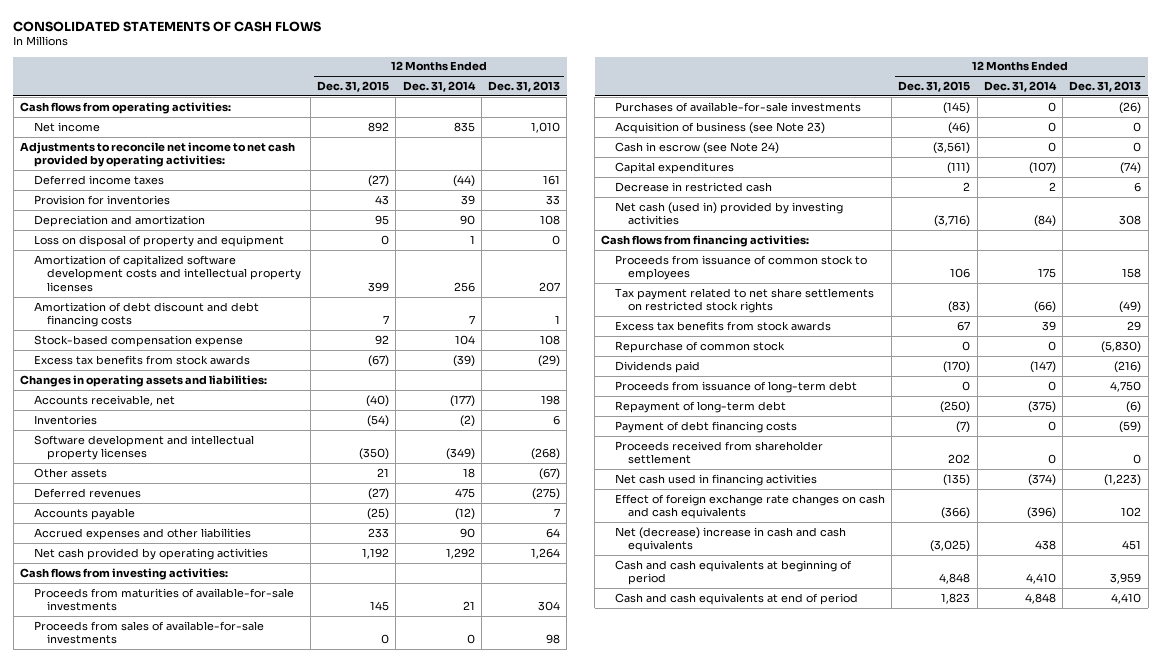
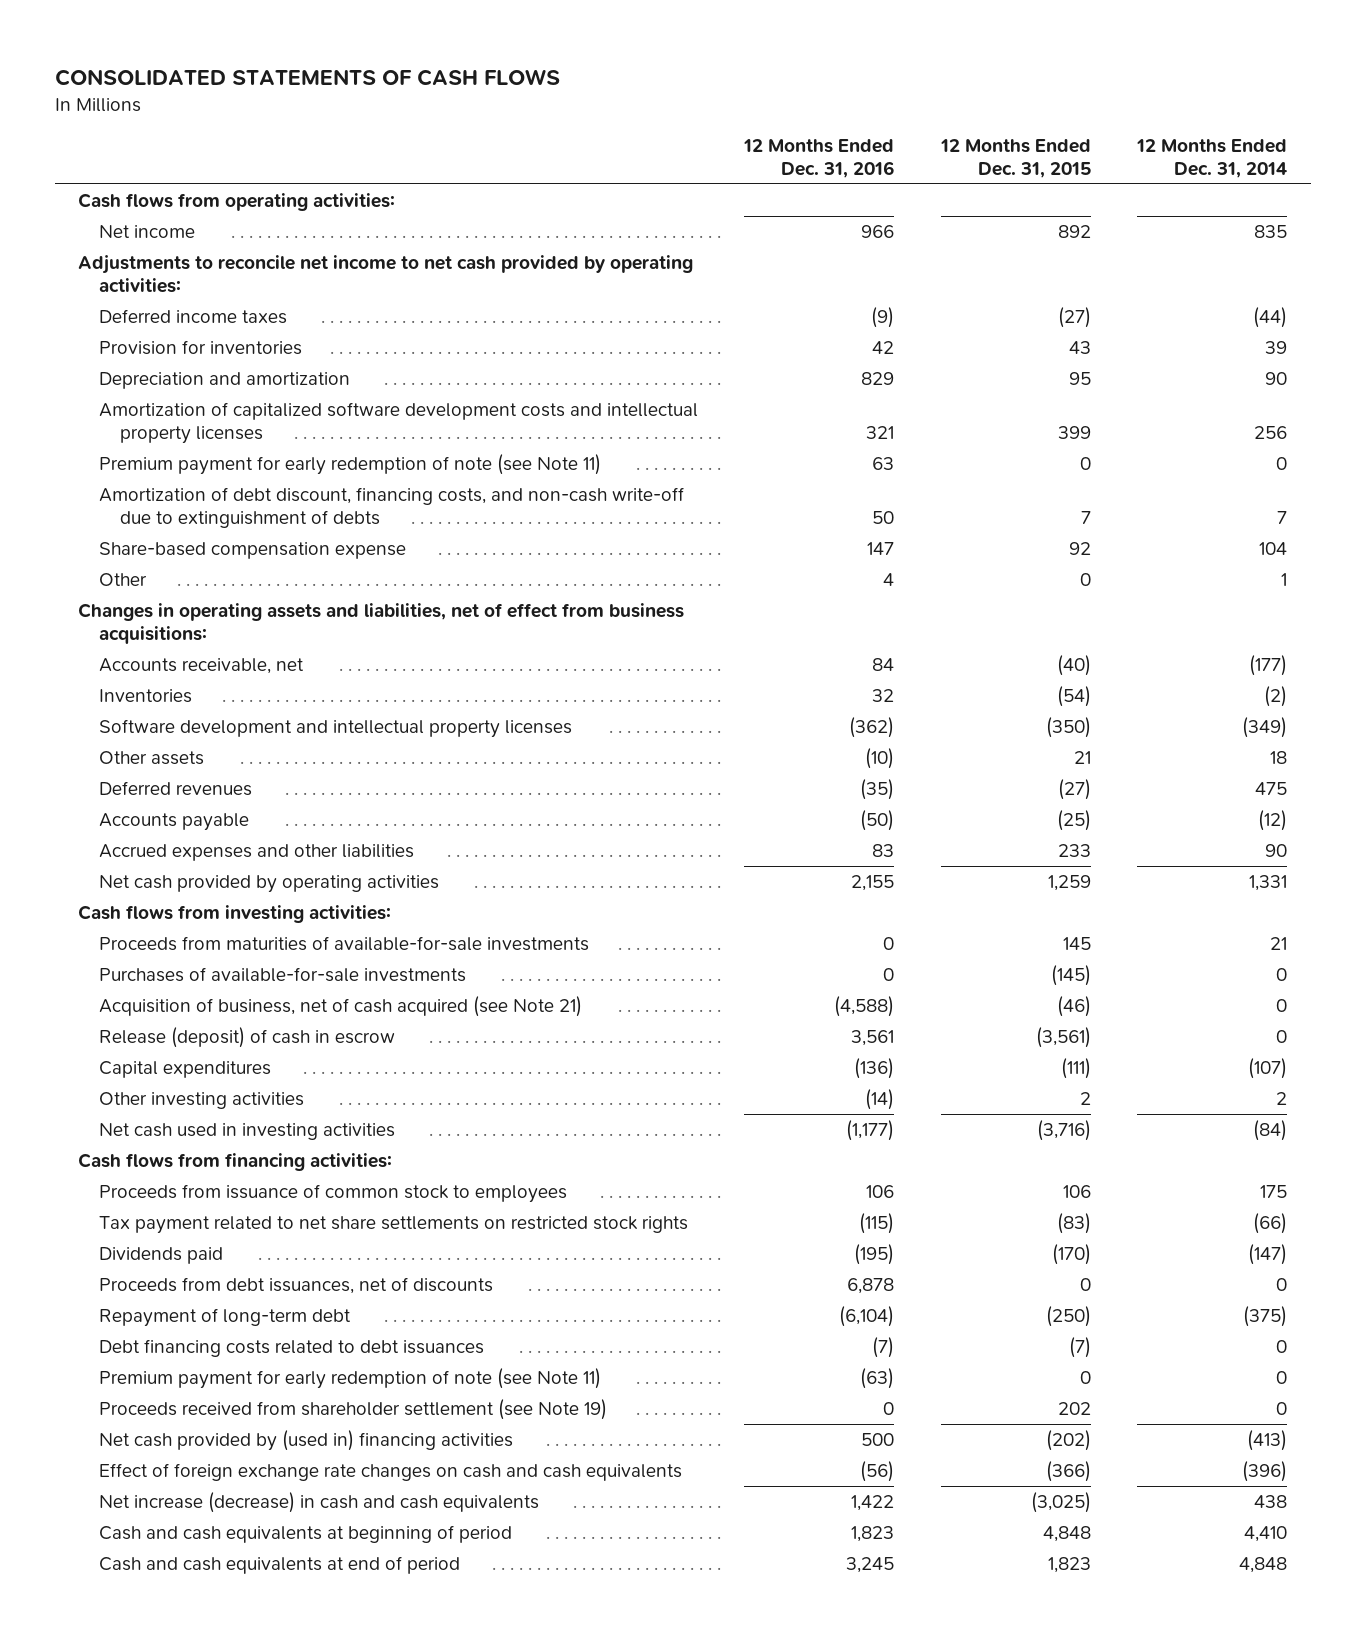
[488,80,561,92] Dec. 31, 2013 -> none
none -> [743,139,895,178] 12 Months Ended Dec. 31, 2016
[33,234,284,247] Loss on disposal of property and equipment -> none
[33,354,250,365] Excess tax benefits from stock awards -> none
none -> [98,454,601,476] Premium payment for early redemption of note (see Note 11)
[33,301,259,328] Amortization of debt discount and debt financing costs -> [98,487,684,528] Amortization of debt discount, financing costs, and non-cash write-off due to extinguishment of debts
[33,334,243,347] Stock-based compensation expense -> [98,542,406,560] Share-based compensation expense
none -> [98,573,147,587] Other
[20,374,268,387] Changes in operating assets and liabilities: -> [78,603,685,644] Changes in operating assets and liabilities, net of effect from business acquisitions:
[362,547,390,559] 1,192 -> [1047,875,1091,892] 1,259
[445,547,475,559] 1,292 -> [1249,875,1288,892] 1,331
[33,620,264,645] Proceeds from sales of available-for-sale investments -> none
[614,121,825,134] Acquisition of business (see Note 23) -> [98,996,582,1018] Acquisition of business, net of cash acquired (see Note 21)
[614,141,779,154] Cash in escrow (see Note 24) -> [98,1027,395,1049] Release (deposit) of cash in escrow
[614,181,772,192] Decrease in restricted cash -> none
none -> [98,1092,304,1110] Other investing activities
[614,201,843,226] Net cash (used in) provided by investing activities -> [98,1123,395,1141] Net cash used in investing activities
[614,320,831,331] Excess tax benefits from stock awards -> none
[614,340,785,353] Repurchase of common stock -> none
[614,380,857,393] Proceeds from issuance of long-term debt -> [98,1277,493,1295] Proceeds from debt issuances, net of discounts
[614,420,797,433] Payment of debt financing costs -> [98,1339,484,1358] Debt financing costs related to debt issuances
none -> [98,1368,601,1390] Premium payment for early redemption of note (see Note 11)
[614,440,823,465] Proceeds received from shareholder settlement -> [98,1399,607,1421] Proceeds received from shareholder settlement (see Note 19)
[614,473,817,486] Net cash used in financing activities -> [98,1430,513,1452] Net cash provided by (used in) financing activities
[943,473,971,486] (135) -> [1045,1430,1091,1452] (202)
[1027,473,1056,486] (374) -> [1247,1430,1288,1452] (413)
[614,526,846,553] Net (decrease) increase in cash and cash equivalents -> [98,1492,539,1514] Net increase (decrease) in cash and cash equivalents

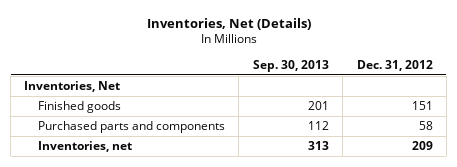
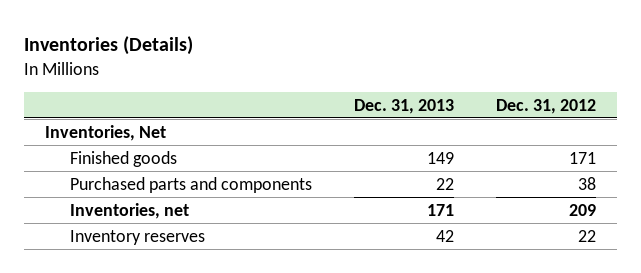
[146,18,311,31] Inventories, Net (Details) -> [23,36,193,56] Inventories (Details)
[252,59,329,72] Sep. 30, 2013 -> none
none -> [354,98,455,114] Dec. 31, 2013
[411,101,433,111] 151 -> [568,151,596,164] 171
[418,121,433,131] 58 -> [577,176,596,190] 38
none -> [70,229,206,245] Inventory reserves

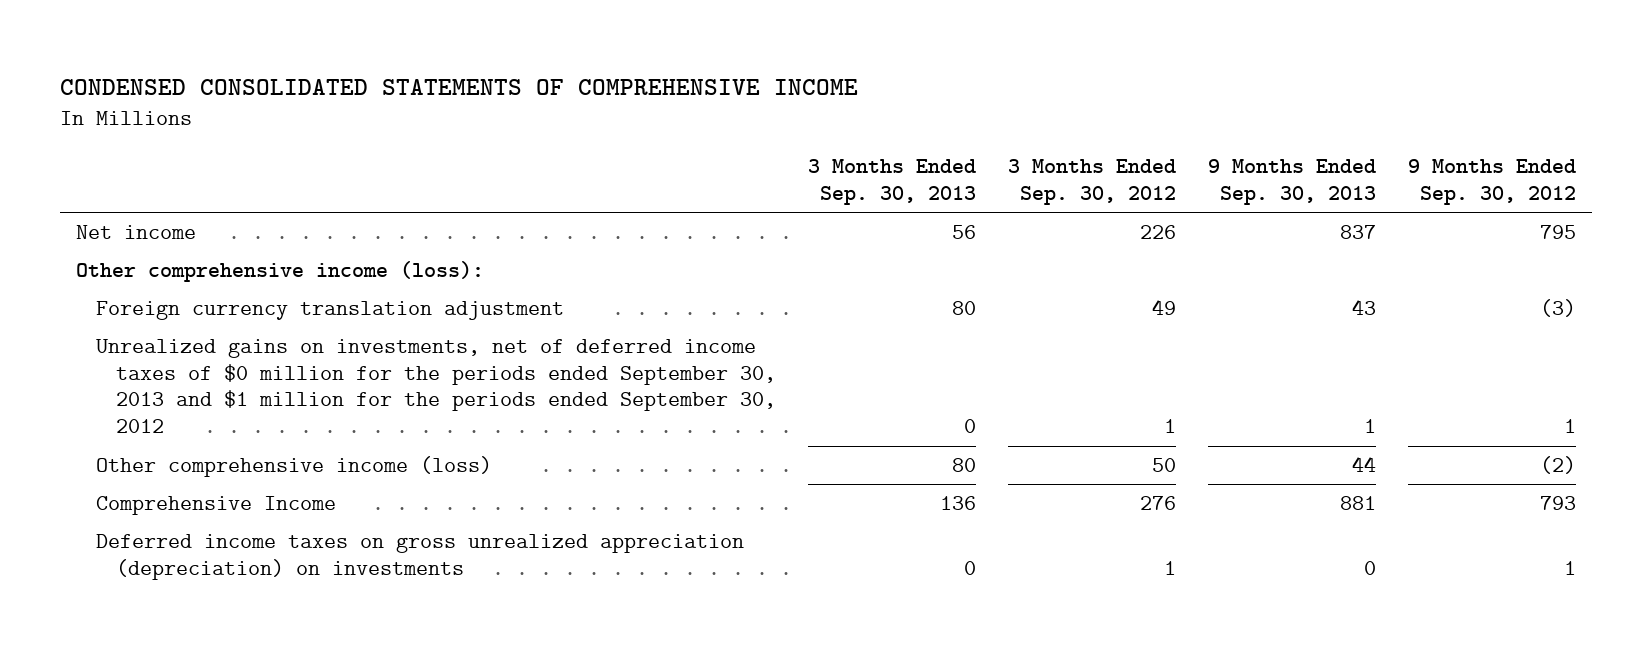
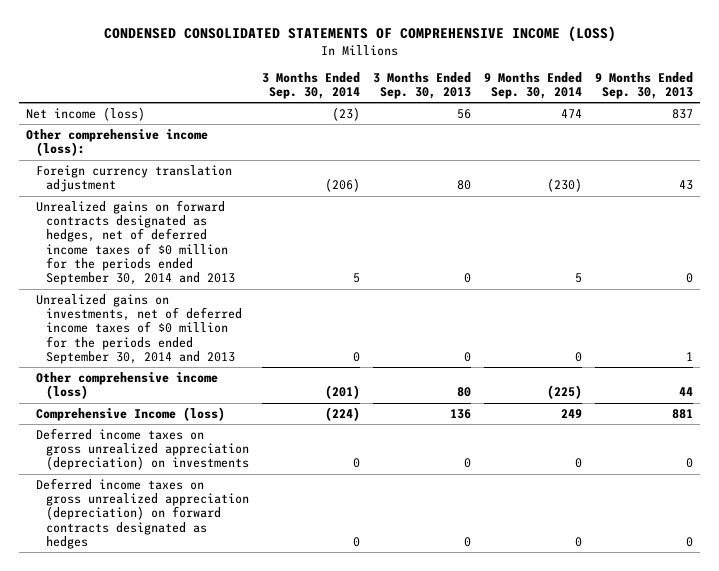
[59,78,858,95] CONDENSED CONSOLIDATED STATEMENTS OF COMPREHENSIVE INCOME -> [103,26,616,43] CONDENSED CONSOLIDATED STATEMENTS OF COMPREHENSIVE INCOME (LOSS)
[1007,159,1176,205] 3 Months Ended Sep. 30, 2012 -> none
[1408,159,1577,205] 9 Months Ended Sep. 30, 2012 -> none
none -> [262,71,361,100] 3 Months Ended Sep. 30, 2014
none -> [484,71,583,100] 9 Months Ended Sep. 30, 2014
[75,225,196,240] Net income -> [25,106,145,121] Net income (loss)
none -> [35,199,236,286] Unrealized gains on forward contracts designated as hedges, net of deferred income taxes of $0 million for the periods ended September 30, 2014 and 2013
[95,339,776,434] Unrealized gains on investments, net of deferred income taxes of $0 million for the periods ended September 30, 2013 and $1 million for the periods ended September 30, 2012 -> [35,293,243,365] Unrealized gains on investments, net of deferred income taxes of $0 million for the periods ended September 30, 2014 and 2013
[95,496,336,516] Comprehensive Income -> [35,406,225,421] Comprehensive Income (loss)
none -> [35,477,250,550] Deferred income taxes on gross unrealized appreciation (depreciation) on forward contracts designated as hedges

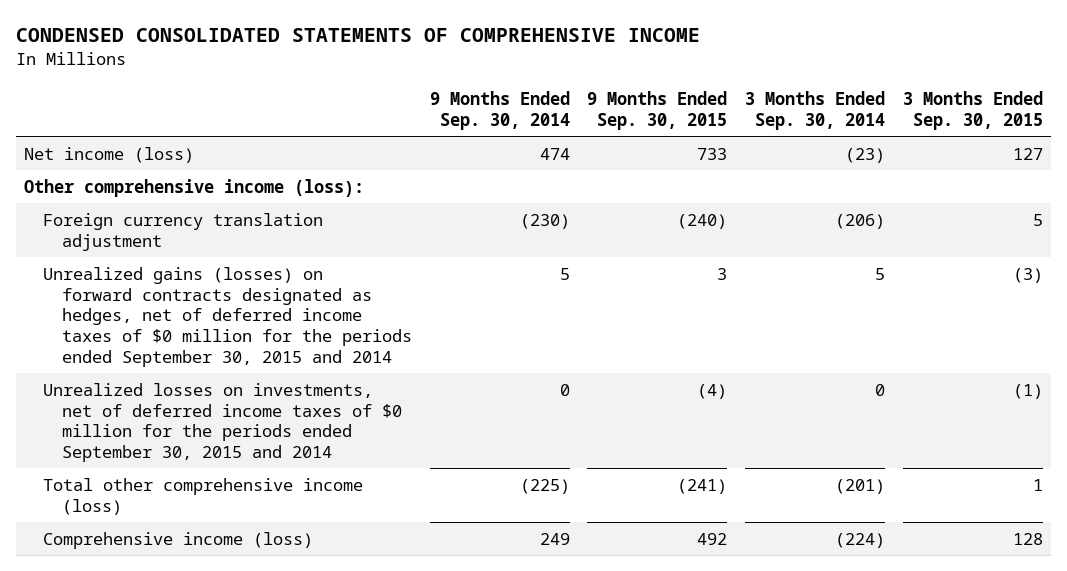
[103,26,616,43] CONDENSED CONSOLIDATED STATEMENTS OF COMPREHENSIVE INCOME (LOSS) -> [15,28,700,43] CONDENSED CONSOLIDATED STATEMENTS OF COMPREHENSIVE INCOME
[373,71,472,100] 3 Months Ended Sep. 30, 2013 -> none
[595,71,694,100] 9 Months Ended Sep. 30, 2013 -> none
none -> [587,91,728,131] 9 Months Ended Sep. 30, 2015
none -> [902,91,1043,131] 3 Months Ended Sep. 30, 2015
[35,427,250,471] Deferred income taxes on gross unrealized appreciation (depreciation) on investments -> none
[35,477,250,550] Deferred income taxes on gross unrealized appreciation (depreciation) on forward contracts designated as hedges -> none
[35,199,236,286] Unrealized gains on forward contracts designated as hedges, net of deferred income taxes of $0 million for the periods ended September 30, 2014 and 2013 -> [43,266,413,367] Unrealized gains (losses) on forward contracts designated as hedges, net of deferred income taxes of $0 million for the periods ended September 30, 2015 and 2014
[35,293,243,365] Unrealized gains on investments, net of deferred income taxes of $0 million for the periods ended September 30, 2014 and 2013 -> [43,382,403,463] Unrealized losses on investments, net of deferred income taxes of $0 million for the periods ended September 30, 2015 and 2014
[35,371,218,400] Other comprehensive income (loss) -> [43,477,364,515] Total other comprehensive income (loss)
[35,406,225,421] Comprehensive Income (loss) -> [43,531,314,549] Comprehensive income (loss)

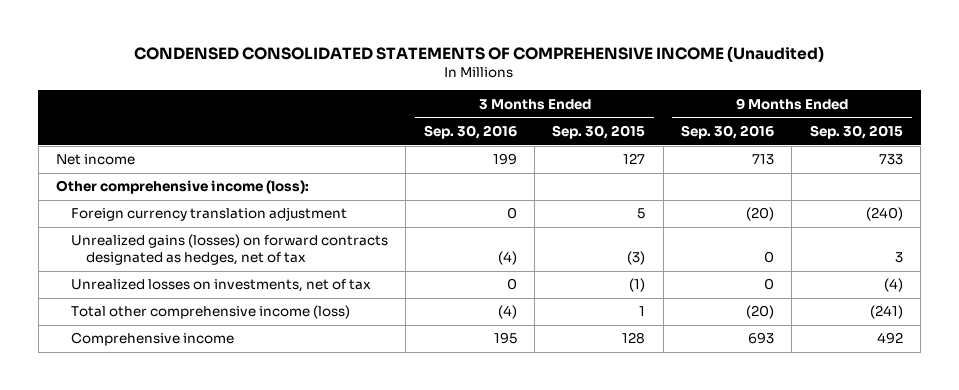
[15,28,700,43] CONDENSED CONSOLIDATED STATEMENTS OF COMPREHENSIVE INCOME -> [134,46,825,63] CONDENSED CONSOLIDATED STATEMENTS OF COMPREHENSIVE INCOME (Unaudited)
[429,91,570,131] 9 Months Ended Sep. 30, 2014 -> none
[744,91,885,131] 3 Months Ended Sep. 30, 2014 -> none
none -> [423,124,517,139] Sep. 30, 2016
none -> [681,124,775,139] Sep. 30, 2016
[24,146,195,163] Net income (loss) -> [56,154,136,166] Net income
[43,266,413,367] Unrealized gains (losses) on forward contracts designated as hedges, net of deferred income taxes of $0 million for the periods ended September 30, 2015 and 2014 -> [71,234,389,266] Unrealized gains (losses) on forward contracts designated as hedges, net of tax
[43,382,403,463] Unrealized losses on investments, net of deferred income taxes of $0 million for the periods ended September 30, 2015 and 2014 -> [71,279,372,293] Unrealized losses on investments, net of tax
[43,531,314,549] Comprehensive income (loss) -> [71,332,235,347] Comprehensive income

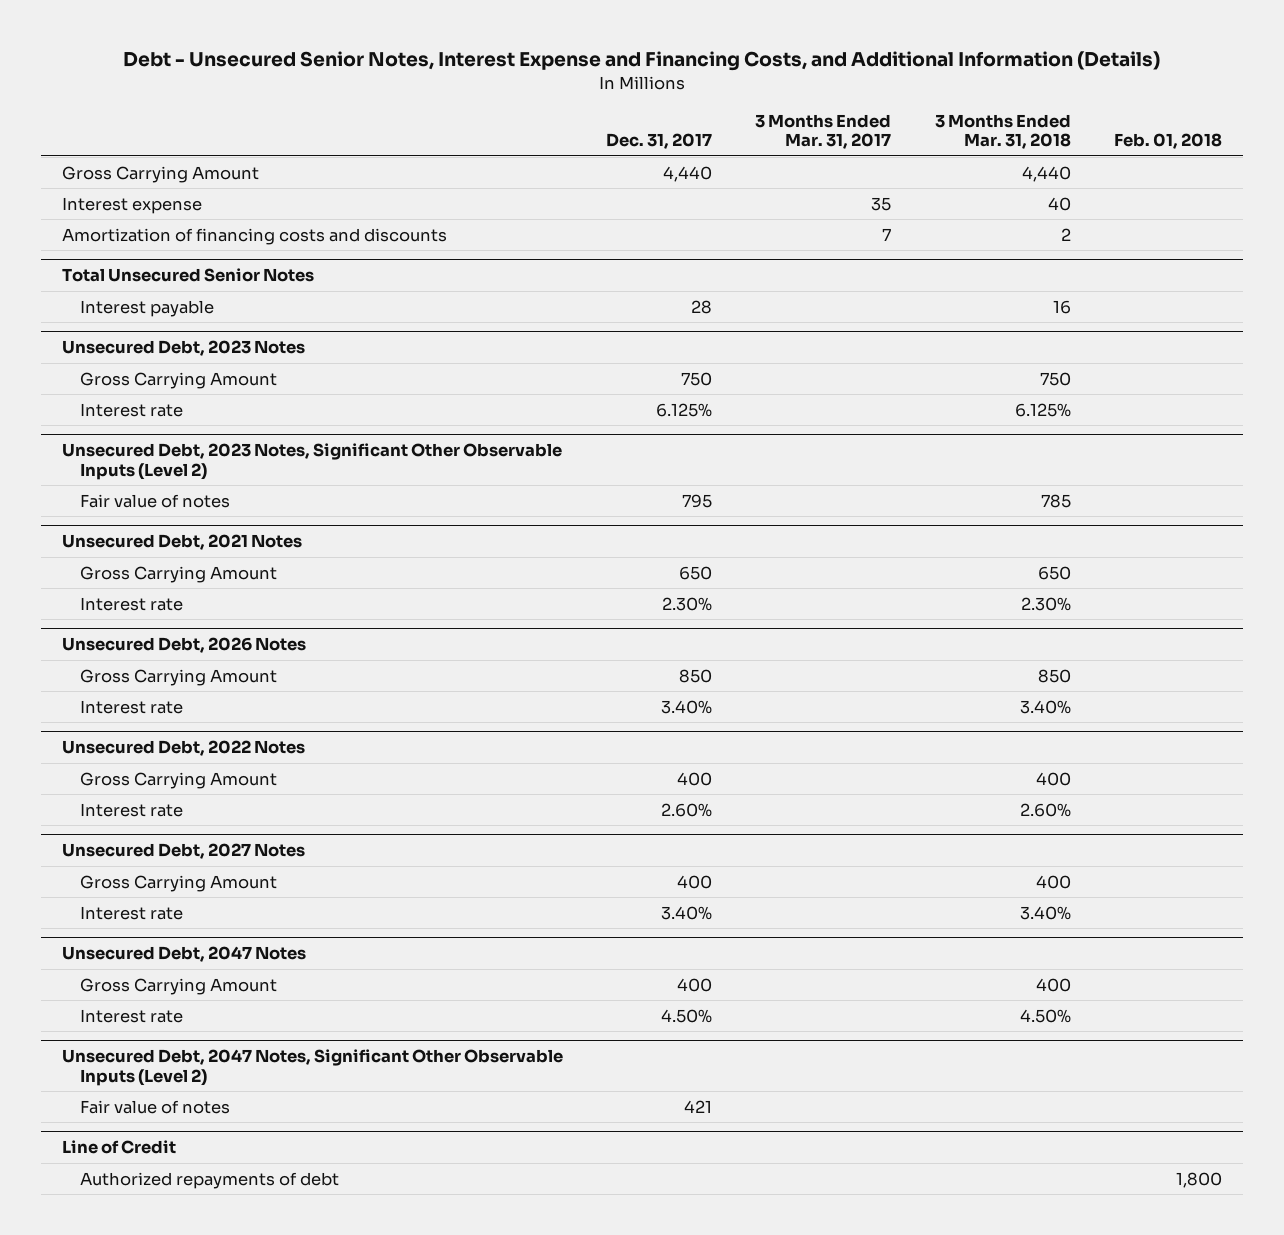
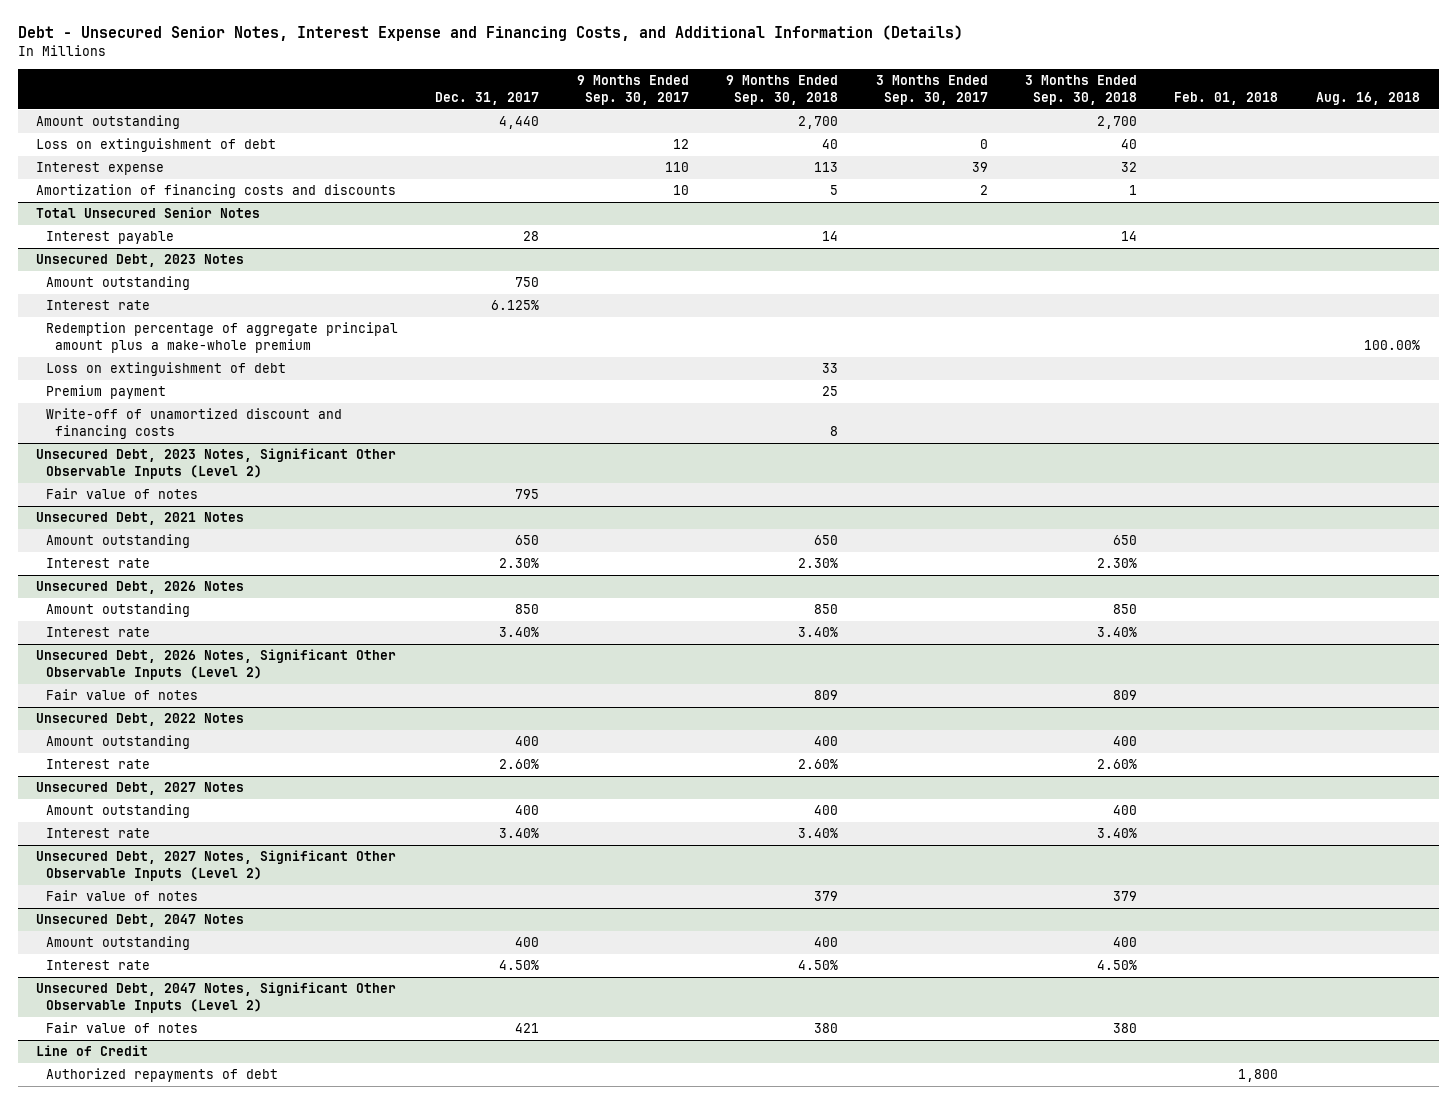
[755,113,892,150] 3 Months Ended Mar. 31, 2017 -> none
[934,113,1071,150] 3 Months Ended Mar. 31, 2018 -> none
none -> [576,75,689,106] 9 Months Ended Sep. 30, 2017
none -> [726,75,839,106] 9 Months Ended Sep. 30, 2018
none -> [875,75,988,106] 3 Months Ended Sep. 30, 2017
none -> [1024,75,1137,106] 3 Months Ended Sep. 30, 2018
none -> [1315,92,1420,106] Aug. 16, 2018
[62,165,260,183] Gross Carrying Amount -> [36,115,181,130] Amount outstanding
none -> [36,138,277,153] Loss on extinguishment of debt
[80,371,278,389] Gross Carrying Amount -> [45,276,190,291] Amount outstanding
none -> [45,322,398,354] Redemption percentage of aggregate principal amount plus a make-whole premium
none -> [45,362,286,377] Loss on extinguishment of debt
none -> [45,385,166,400] Premium payment
none -> [45,408,342,440] Write-off of unamortized discount and financing costs
[80,565,278,583] Gross Carrying Amount -> [45,534,190,549] Amount outstanding
[80,668,278,686] Gross Carrying Amount -> [45,603,190,618] Amount outstanding
none -> [36,649,397,681] Unsecured Debt, 2026 Notes, Significant Other Observable Inputs (Level 2)
none -> [45,689,198,701] Fair value of notes
[80,771,278,789] Gross Carrying Amount -> [45,735,190,750] Amount outstanding
[80,874,278,892] Gross Carrying Amount -> [45,804,190,819] Amount outstanding
none -> [36,850,397,882] Unsecured Debt, 2027 Notes, Significant Other Observable Inputs (Level 2)
none -> [45,890,198,902] Fair value of notes
[80,977,278,995] Gross Carrying Amount -> [45,936,190,951] Amount outstanding

